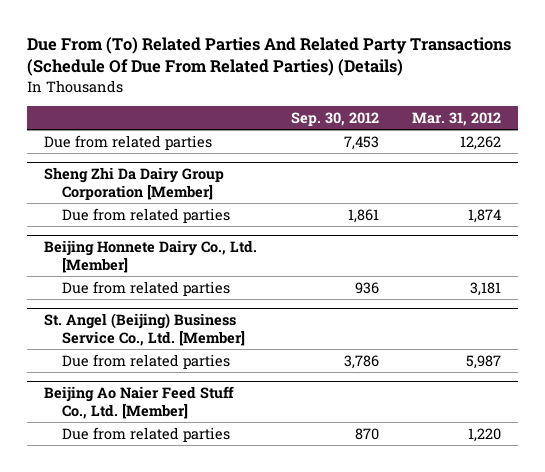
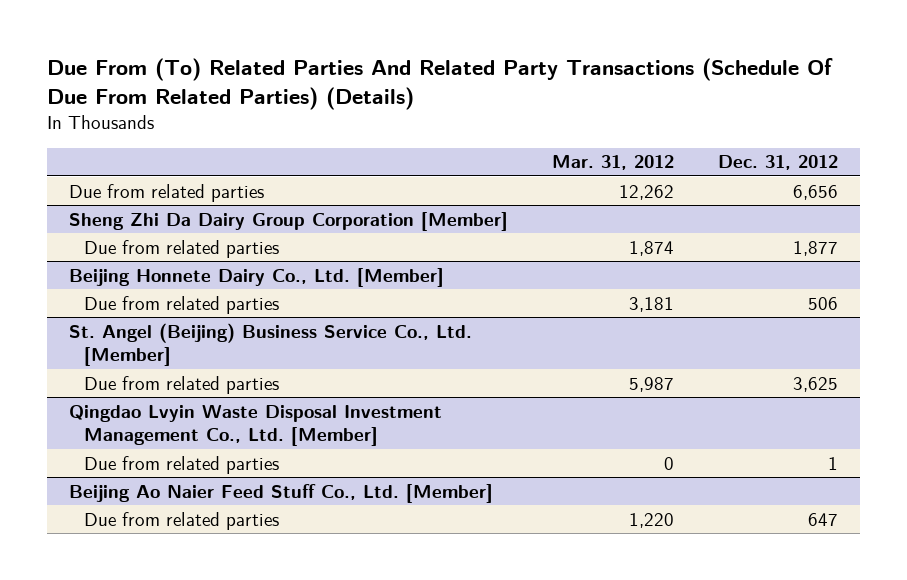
[290,111,379,126] Sep. 30, 2012 -> none
none -> [717,155,838,171] Dec. 31, 2012
none -> [68,404,442,447] Qingdao Lvyin Waste Disposal Investment Management Co., Ltd. [Member]
none -> [84,455,280,474] Due from related parties

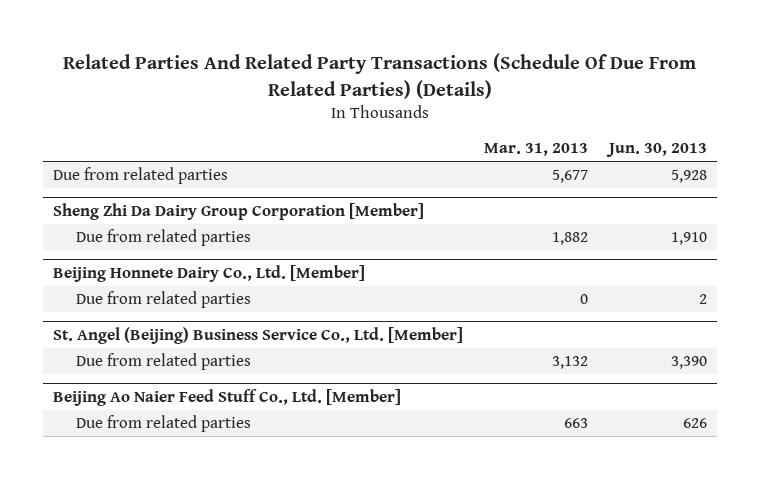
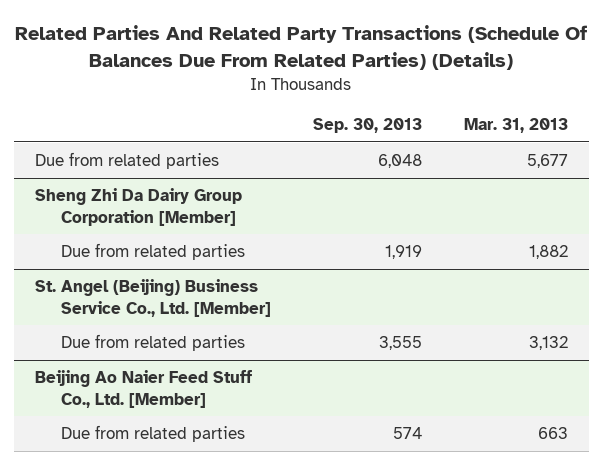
[63,53,697,99] Related Parties And Related Party Transactions (Schedule Of Due From Related Parties) (Details) -> [15,25,588,70] Related Parties And Related Party Transactions (Schedule Of Balances Due From Related Parties) (Details)
[605,143,707,158] Jun. 30, 2013 -> none
none -> [312,118,422,134] Sep. 30, 2013
[53,264,366,282] Beijing Honnete Dairy Co., Ltd. [Member] -> none
[75,291,251,309] Due from related parties -> none

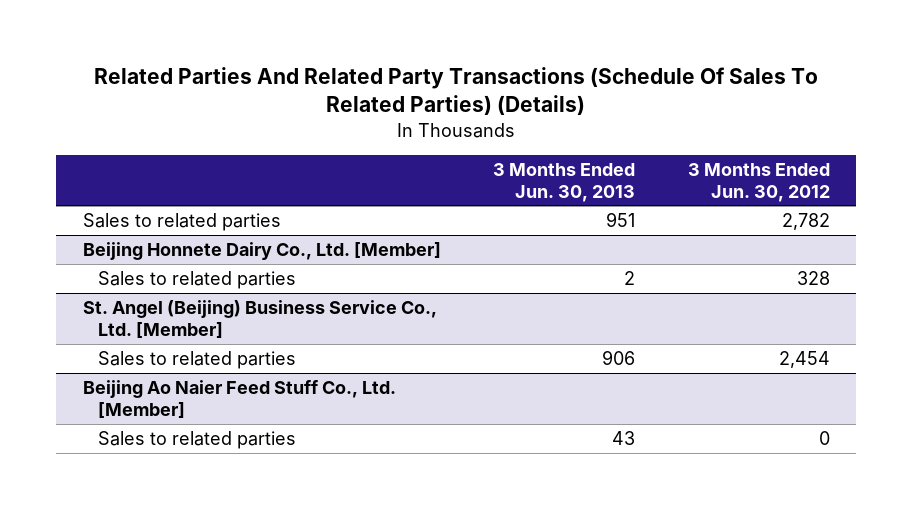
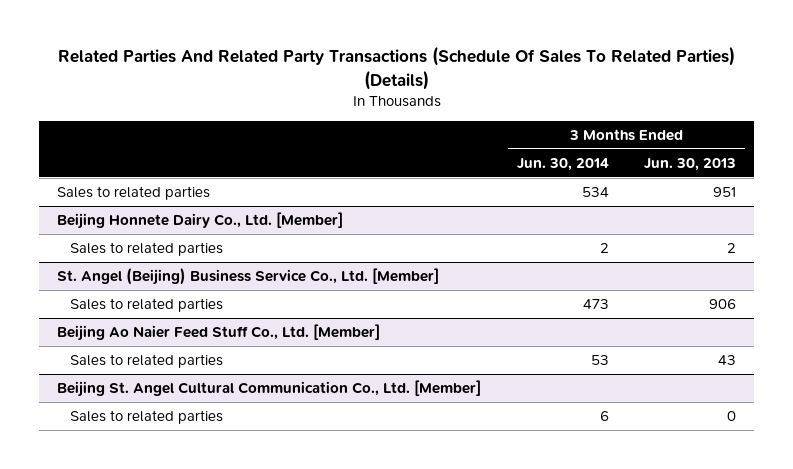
[687,162,830,202] 3 Months Ended Jun. 30, 2012 -> none
none -> [516,157,609,171] Jun. 30, 2014
none -> [57,380,482,398] Beijing St. Angel Cultural Communication Co., Ltd. [Member]
none -> [70,410,224,425] Sales to related parties

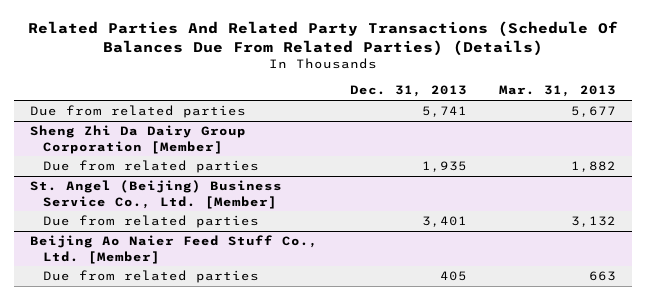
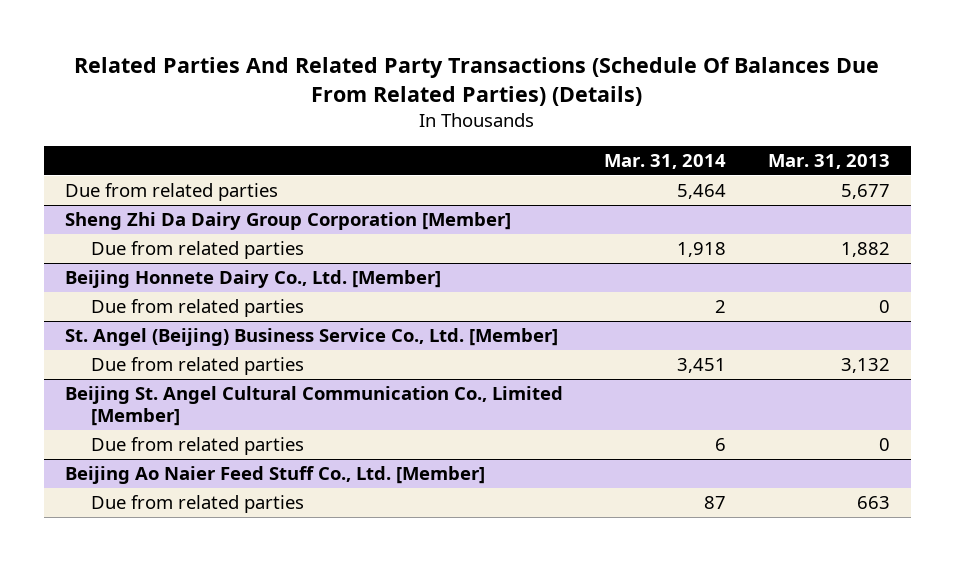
[350,85,468,98] Dec. 31, 2013 -> none
none -> [604,154,727,170] Mar. 31, 2014
none -> [64,270,441,289] Beijing Honnete Dairy Co., Ltd. [Member]
none -> [91,299,305,318] Due from related parties
none -> [64,386,563,427] Beijing St. Angel Cultural Communication Co., Limited [Member]
none -> [91,437,305,456] Due from related parties

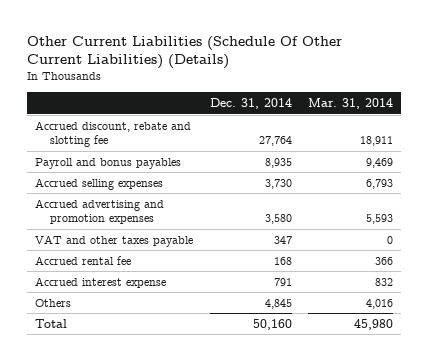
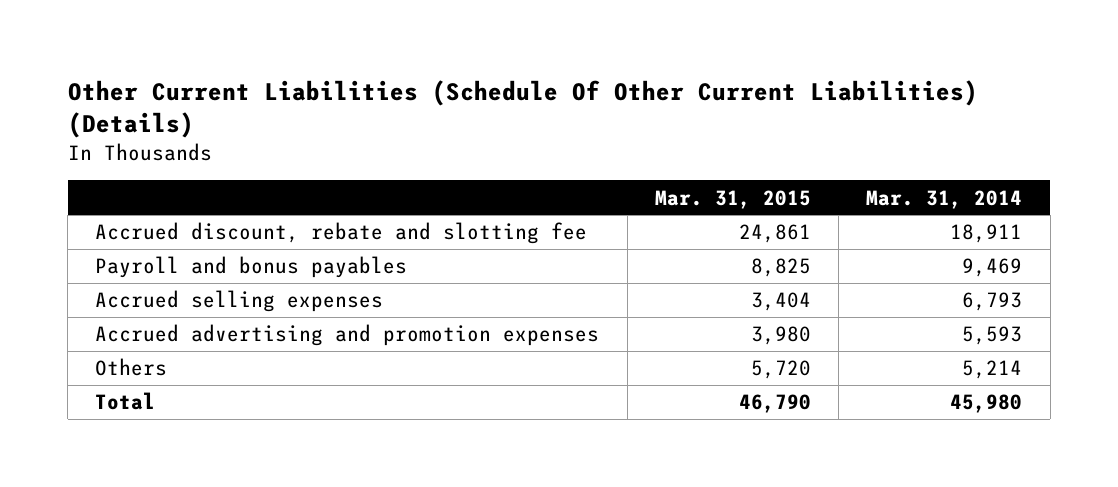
[209,98,292,110] Dec. 31, 2014 -> none
none -> [654,189,811,209] Mar. 31, 2015
[35,234,194,247] VAT and other taxes payable -> none
[35,255,132,265] Accrued rental fee -> none
[35,276,167,288] Accrued interest expense -> none
[365,298,393,309] 4,016 -> [962,360,1023,380] 5,214

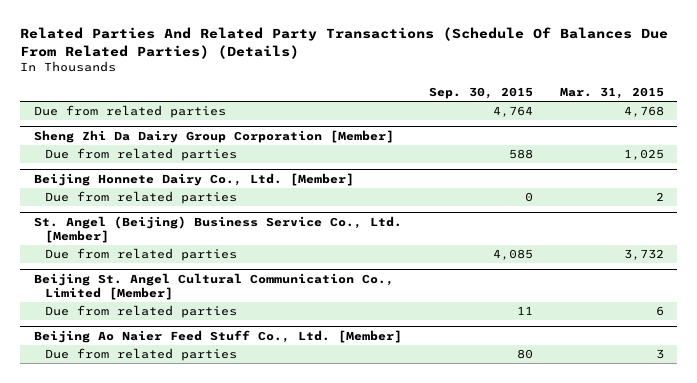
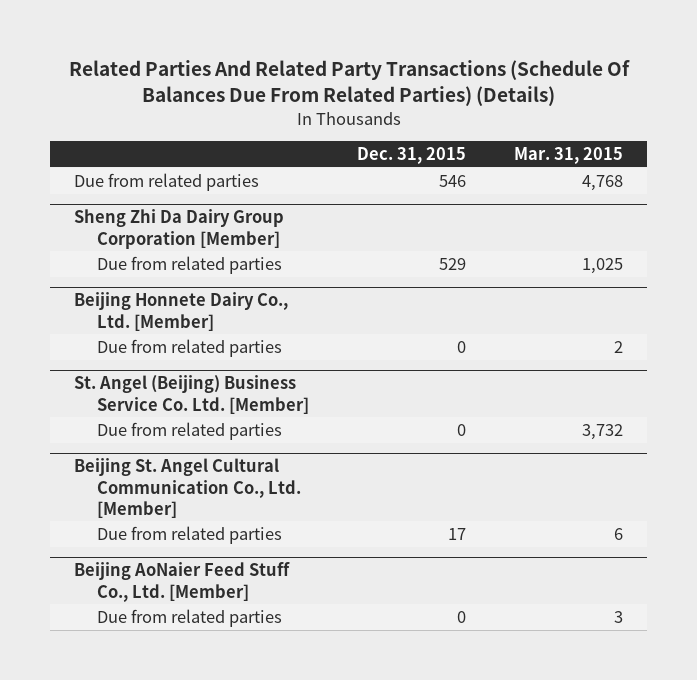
[428,86,533,99] Sep. 30, 2015 -> none
none -> [356,147,466,165] Dec. 31, 2015
[33,216,402,243] St. Angel (Beijing) Business Service Co., Ltd. [Member] -> [74,375,309,414] St. Angel (Beijing) Business Service Co. Ltd. [Member]
[33,273,394,300] Beijing St. Angel Cultural Communication Co., Limited [Member] -> [74,458,301,518] Beijing St. Angel Cultural Communication Co., Ltd. [Member]
[33,330,402,344] Beijing Ao Naier Feed Stuff Co., Ltd. [Member] -> [74,562,291,602] Beijing AoNaier Feed Stuff Co., Ltd. [Member]

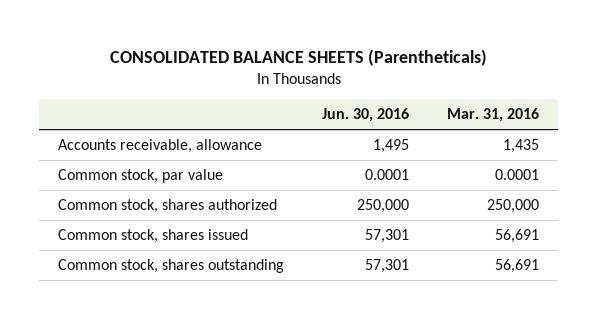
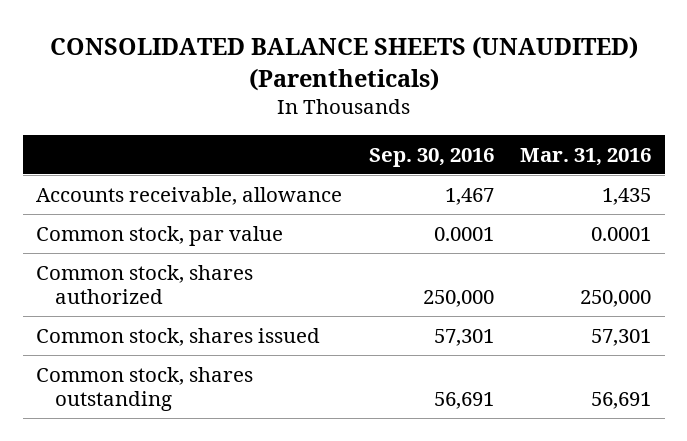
[109,49,487,67] CONSOLIDATED BALANCE SHEETS (Parentheticals) -> [49,35,638,91] CONSOLIDATED BALANCE SHEETS (UNAUDITED) (Parentheticals)
[322,108,410,123] Jun. 30, 2016 -> none
none -> [368,147,494,167] Sep. 30, 2016
[495,229,540,244] 56,691 -> [591,328,652,346] 57,301

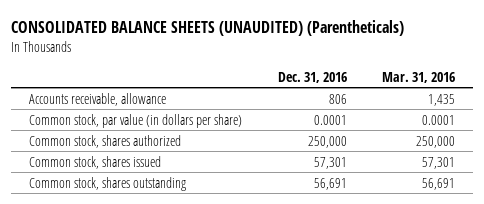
[368,147,494,167] Sep. 30, 2016 -> none
none -> [277,71,347,83] Dec. 31, 2016
[35,225,283,246] Common stock, par value -> [29,113,243,128] Common stock, par value (in dollars per share)

